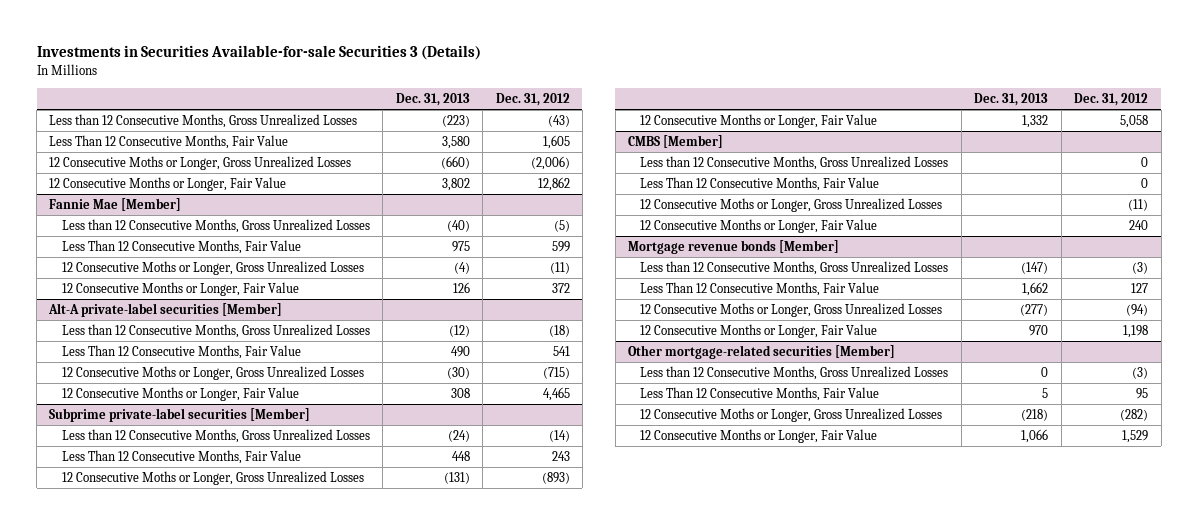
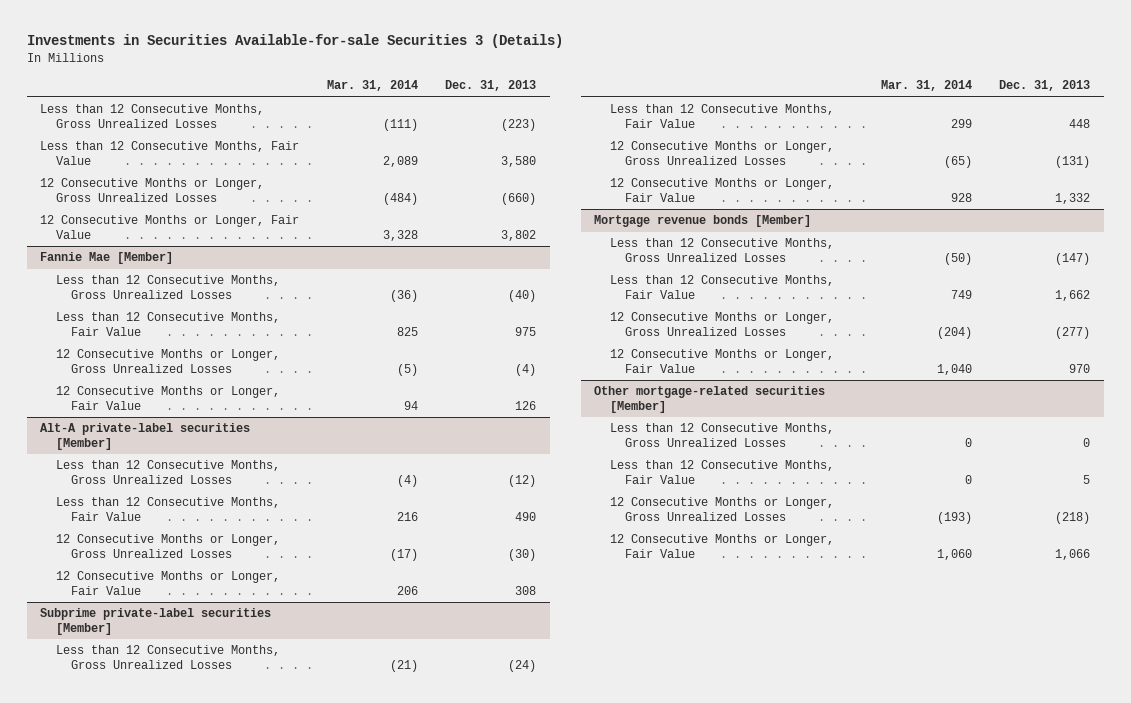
[495,92,570,106] Dec. 31, 2012 -> none
none -> [326,80,418,92] Mar. 31, 2014
[49,135,289,150] Less Than 12 Consecutive Months, Fair Value -> [40,141,300,165] Less than 12 Consecutive Months, Fair Value
[49,156,352,171] 12 Consecutive Moths or Longer, Gross Unrealized Losses -> [40,178,265,202] 12 Consecutive Months or Longer, Gross Unrealized Losses
[61,240,301,255] Less Than 12 Consecutive Months, Fair Value -> [55,312,280,336] Less than 12 Consecutive Months, Fair Value
[61,261,364,276] 12 Consecutive Moths or Longer, Gross Unrealized Losses -> [55,349,280,373] 12 Consecutive Months or Longer, Gross Unrealized Losses
[61,345,301,360] Less Than 12 Consecutive Months, Fair Value -> [55,497,280,521] Less than 12 Consecutive Months, Fair Value
[61,366,364,381] 12 Consecutive Moths or Longer, Gross Unrealized Losses -> [55,534,280,558] 12 Consecutive Months or Longer, Gross Unrealized Losses
[61,450,301,465] Less Than 12 Consecutive Months, Fair Value -> [609,104,834,128] Less than 12 Consecutive Months, Fair Value
[61,471,364,486] 12 Consecutive Moths or Longer, Gross Unrealized Losses -> [609,141,834,165] 12 Consecutive Months or Longer, Gross Unrealized Losses
[628,135,724,149] CMBS [Member] -> none
[640,156,949,171] Less than 12 Consecutive Months, Gross Unrealized Losses -> none
[640,177,880,192] Less Than 12 Consecutive Months, Fair Value -> none
[640,198,943,213] 12 Consecutive Moths or Longer, Gross Unrealized Losses -> none
[640,219,878,234] 12 Consecutive Months or Longer, Fair Value -> none
[640,282,880,297] Less Than 12 Consecutive Months, Fair Value -> [609,275,834,299] Less than 12 Consecutive Months, Fair Value
[640,303,943,318] 12 Consecutive Moths or Longer, Gross Unrealized Losses -> [609,312,834,336] 12 Consecutive Months or Longer, Gross Unrealized Losses
[640,387,880,402] Less Than 12 Consecutive Months, Fair Value -> [609,460,834,484] Less than 12 Consecutive Months, Fair Value
[640,408,943,423] 12 Consecutive Moths or Longer, Gross Unrealized Losses -> [609,497,834,521] 12 Consecutive Months or Longer, Gross Unrealized Losses

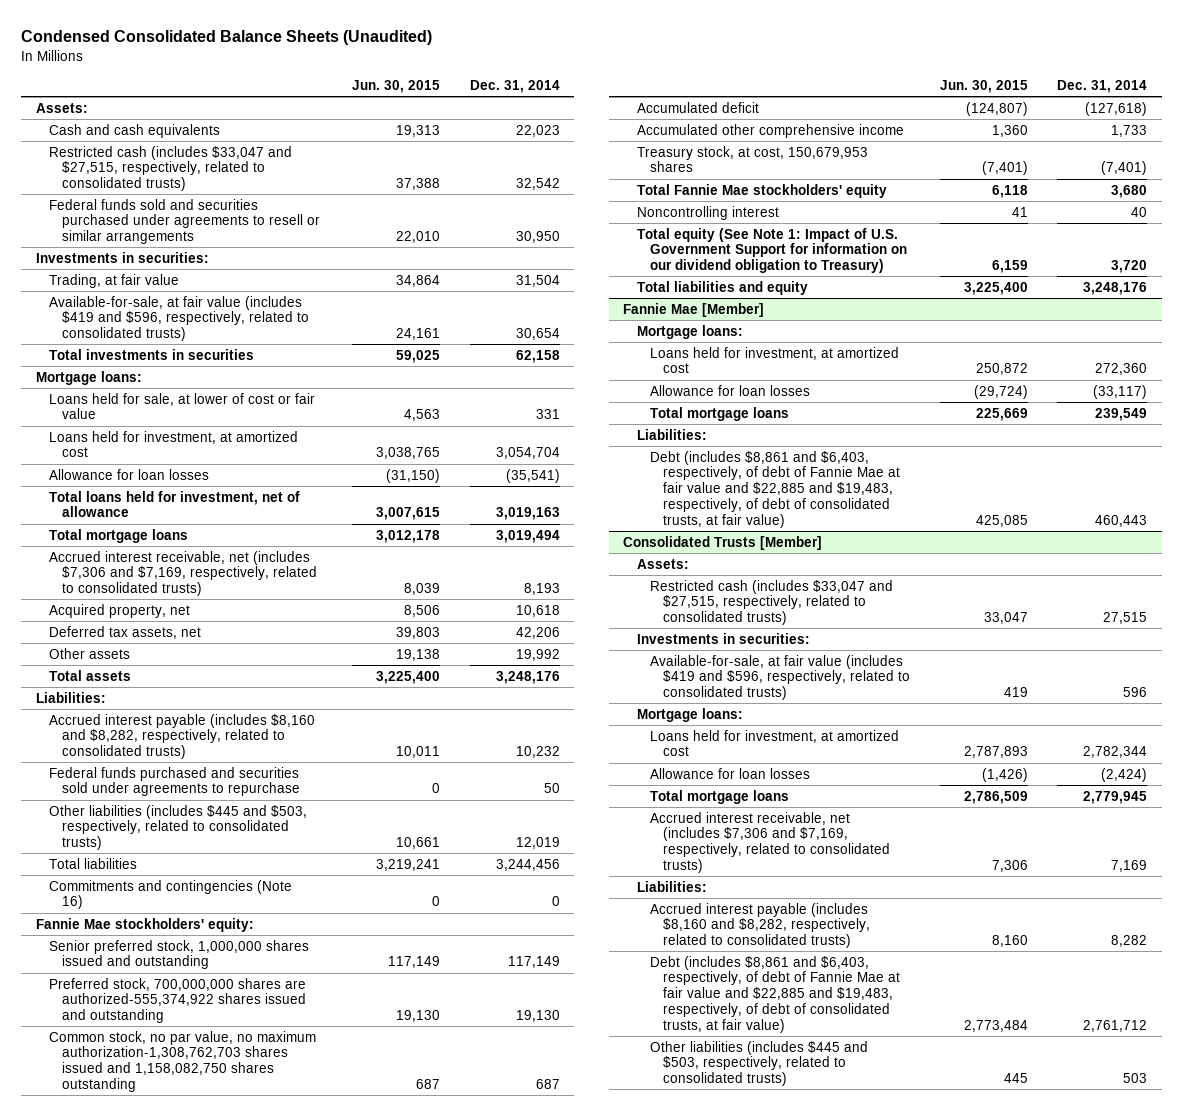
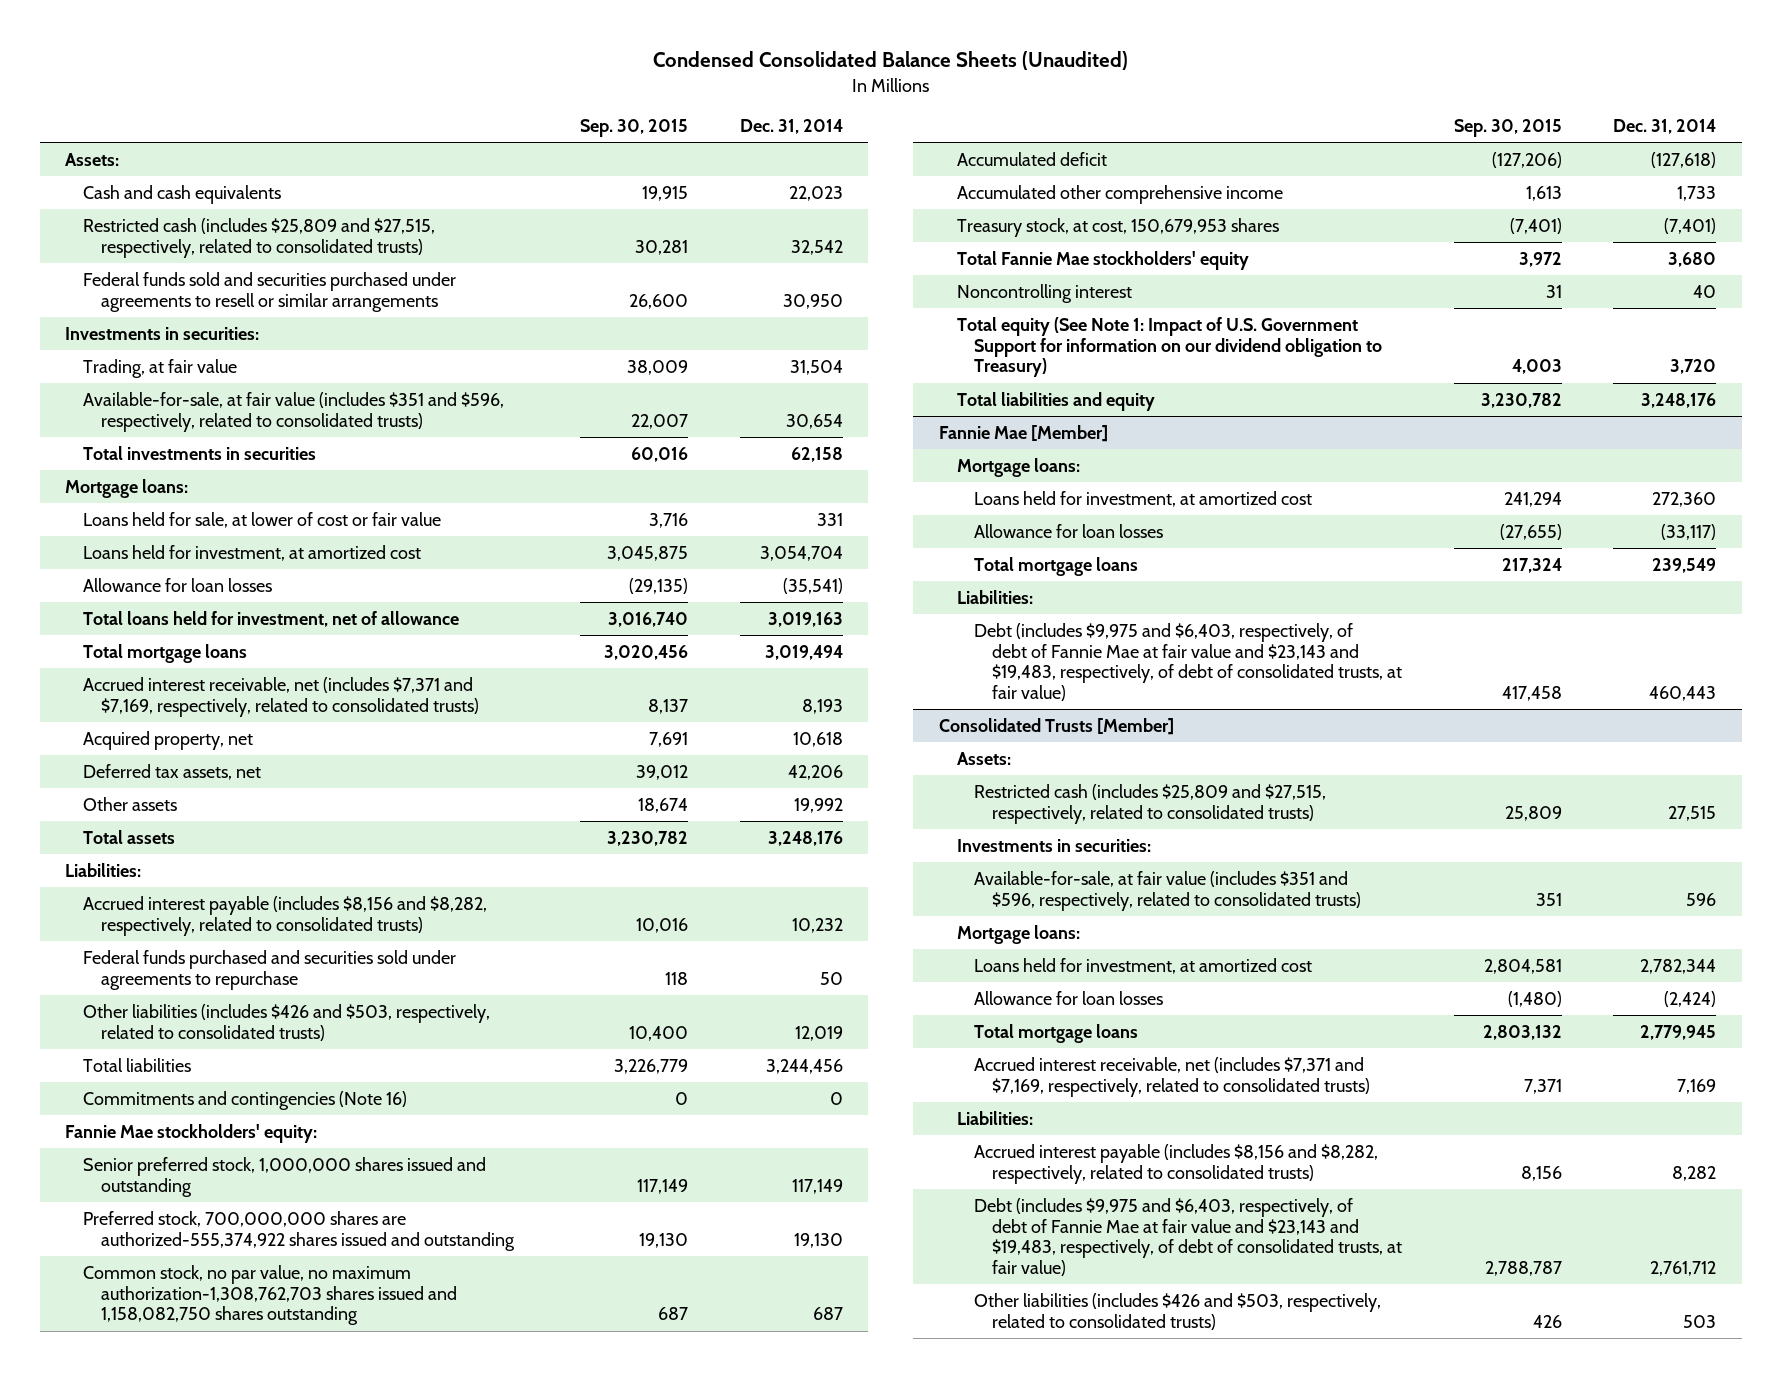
[352,80,441,94] Jun. 30, 2015 -> none
none -> [579,119,688,138] Sep. 30, 2015
[49,145,293,192] Restricted cash (includes $33,047 and $27,515, respectively, related to consolidated trusts) -> [83,217,436,258] Restricted cash (includes $25,809 and $27,515, respectively, related to consolidated trusts)
[49,295,310,342] Available-for-sale, at fair value (includes $419 and $596, respectively, related to consolidated trusts) -> [83,391,505,432] Available-for-sale, at fair value (includes $351 and $596, respectively, related to consolidated trusts)
[49,550,318,597] Accrued interest receivable, net (includes $7,306 and $7,169, respectively, related to consolidated trusts) -> [83,676,479,717] Accrued interest receivable, net (includes $7,371 and $7,169, respectively, related to consolidated trusts)
[49,713,316,760] Accrued interest payable (includes $8,160 and $8,282, respectively, related to consolidated trusts) -> [83,895,488,936] Accrued interest payable (includes $8,156 and $8,282, respectively, related to consolidated trusts)
[49,804,308,851] Other liabilities (includes $445 and $503, respectively, related to consolidated trusts) -> [83,1003,491,1041] Other liabilities (includes $426 and $503, respectively, related to consolidated trusts)
[649,450,901,528] Debt (includes $8,861 and $6,403, respectively, of debt of Fannie Mae at fair value and $22,885 and $19,483, respectively, of debt of consolidated trusts, at fair value) -> [974,622,1403,702] Debt (includes $9,975 and $6,403, respectively, of debt of Fannie Mae at fair value and $23,143 and $19,483, respectively, of debt of consolidated trusts, at fair value)
[649,579,893,626] Restricted cash (includes $33,047 and $27,515, respectively, related to consolidated trusts) -> [974,783,1327,824] Restricted cash (includes $25,809 and $27,515, respectively, related to consolidated trusts)
[649,654,911,701] Available-for-sale, at fair value (includes $419 and $596, respectively, related to consolidated trusts) -> [974,870,1362,911] Available-for-sale, at fair value (includes $351 and $596, respectively, related to consolidated trusts)
[649,811,891,874] Accrued interest receivable, net (includes $7,306 and $7,169, respectively, related to consolidated trusts) -> [974,1056,1371,1097] Accrued interest receivable, net (includes $7,371 and $7,169, respectively, related to consolidated trusts)
[649,902,871,949] Accrued interest payable (includes $8,160 and $8,282, respectively, related to consolidated trusts) -> [974,1143,1379,1184] Accrued interest payable (includes $8,156 and $8,282, respectively, related to consolidated trusts)
[649,955,901,1033] Debt (includes $8,861 and $6,403, respectively, of debt of Fannie Mae at fair value and $22,885 and $19,483, respectively, of debt of consolidated trusts, at fair value) -> [974,1197,1403,1277] Debt (includes $9,975 and $6,403, respectively, of debt of Fannie Mae at fair value and $23,143 and $19,483, respectively, of debt of consolidated trusts, at fair value)
[649,1040,868,1087] Other liabilities (includes $445 and $503, respectively, related to consolidated trusts) -> [974,1292,1382,1330] Other liabilities (includes $426 and $503, respectively, related to consolidated trusts)

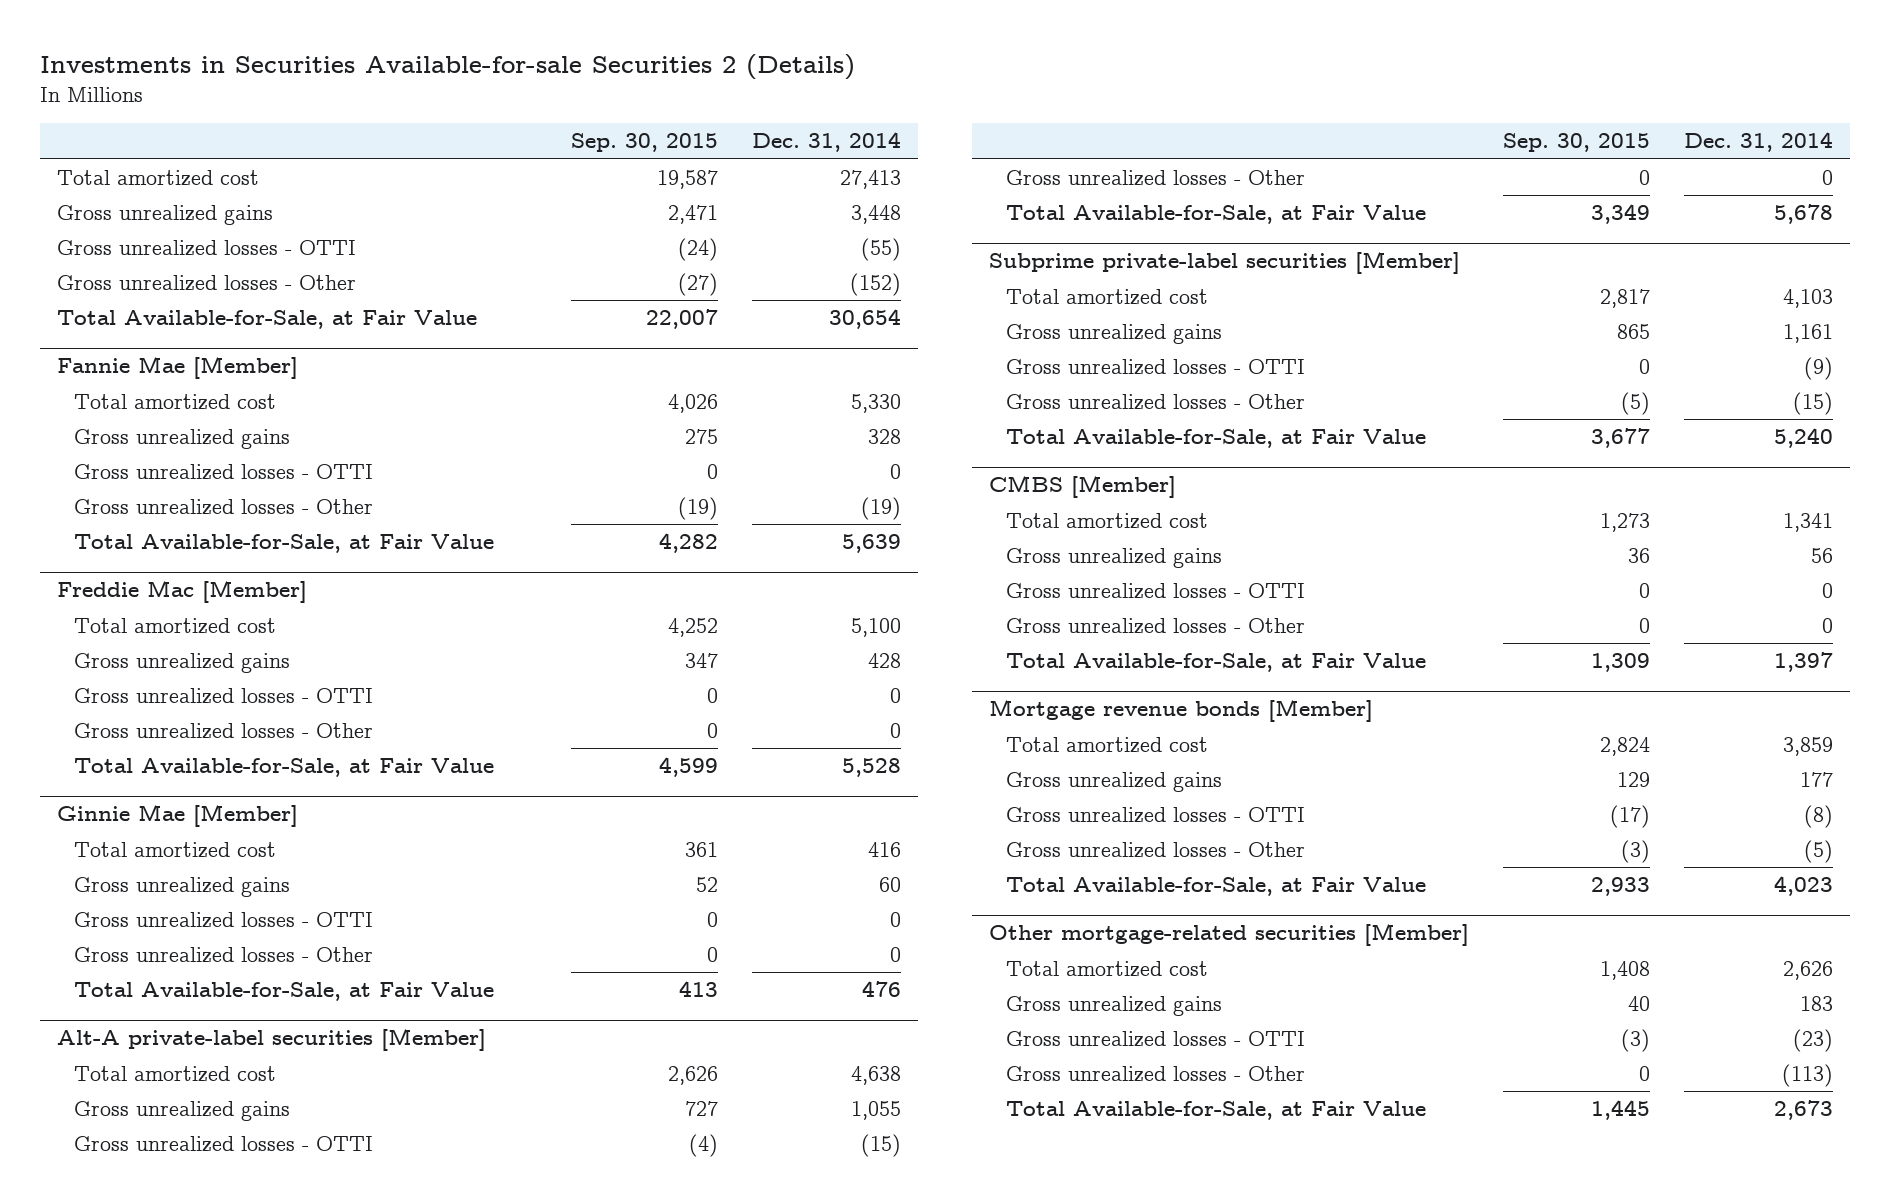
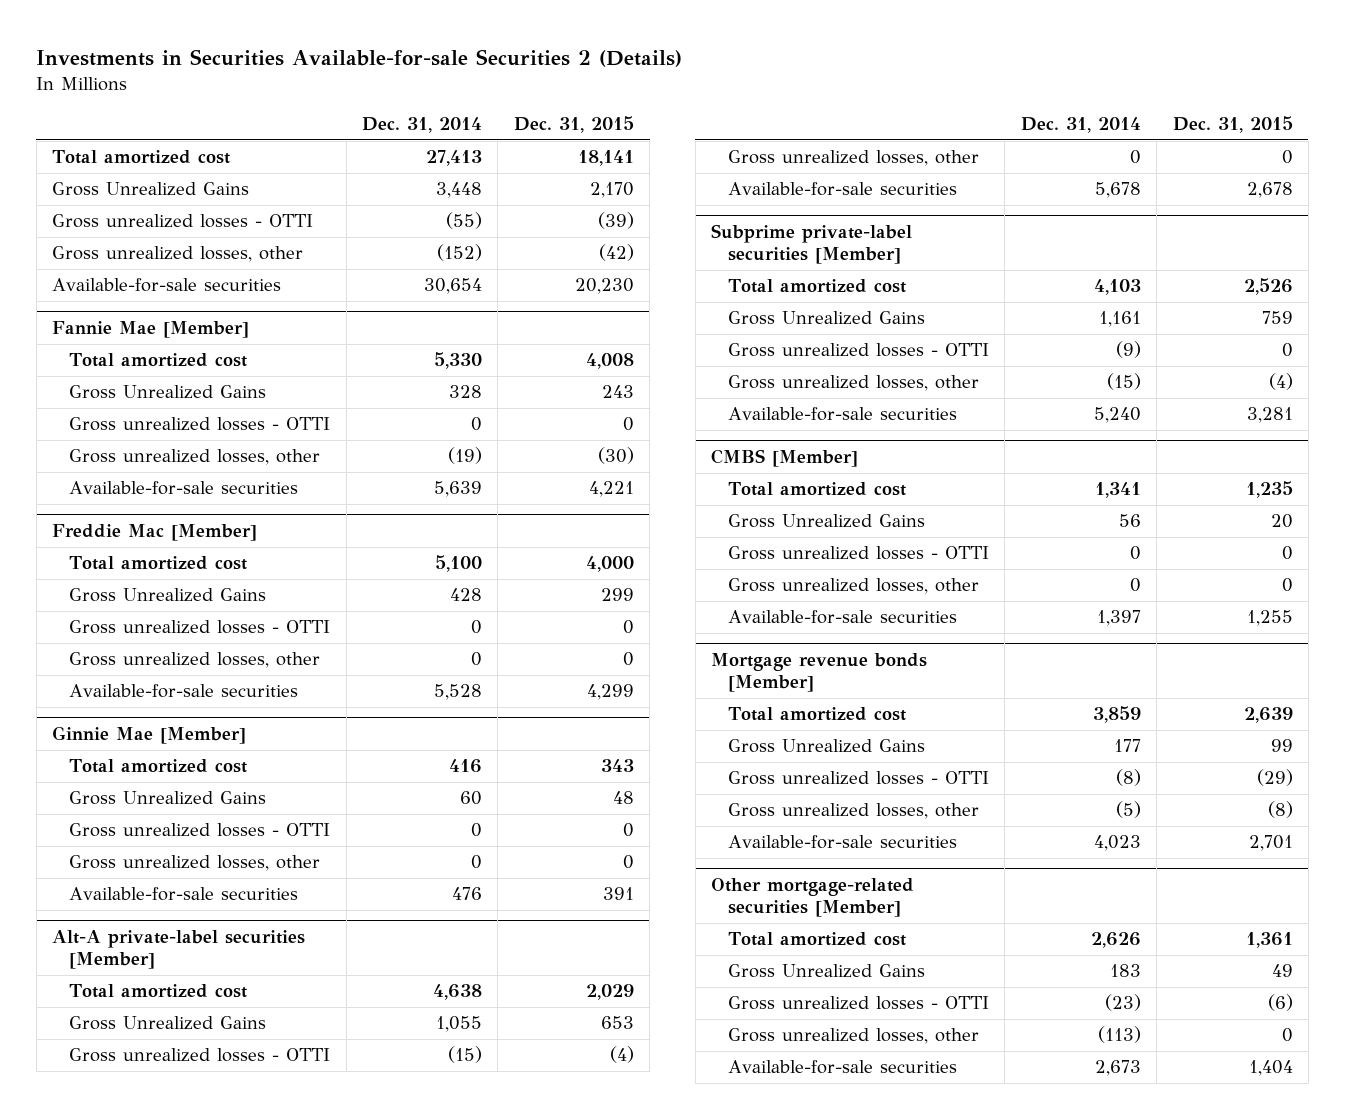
[570,133,718,153] Sep. 30, 2015 -> none
none -> [513,116,634,134] Dec. 31, 2015
[56,205,273,226] Gross unrealized gains -> [52,182,250,197] Gross Unrealized Gains
[56,275,356,292] Gross unrealized losses - Other -> [52,246,304,263] Gross unrealized losses, other
[56,310,477,330] Total Available-for-Sale, at Fair Value -> [52,278,282,293] Available-for-sale securities
[73,429,290,450] Gross unrealized gains -> [69,385,267,400] Gross Unrealized Gains
[73,499,373,516] Gross unrealized losses - Other -> [69,449,321,466] Gross unrealized losses, other
[73,534,494,554] Total Available-for-Sale, at Fair Value -> [69,481,299,496] Available-for-sale securities
[73,653,290,674] Gross unrealized gains -> [69,588,267,603] Gross Unrealized Gains
[73,723,373,740] Gross unrealized losses - Other -> [69,652,321,669] Gross unrealized losses, other
[73,758,494,778] Total Available-for-Sale, at Fair Value -> [69,684,299,699] Available-for-sale securities
[73,877,290,898] Gross unrealized gains -> [69,791,267,806] Gross Unrealized Gains
[73,947,373,964] Gross unrealized losses - Other -> [69,855,321,872] Gross unrealized losses, other
[73,982,494,1002] Total Available-for-Sale, at Fair Value -> [69,887,299,902] Available-for-sale securities
[73,1101,290,1122] Gross unrealized gains -> [69,1016,267,1031] Gross Unrealized Gains
[1005,170,1305,187] Gross unrealized losses - Other -> [728,150,980,167] Gross unrealized losses, other
[1005,205,1426,225] Total Available-for-Sale, at Fair Value -> [728,182,958,197] Available-for-sale securities
[1005,324,1222,345] Gross unrealized gains -> [728,311,926,326] Gross Unrealized Gains
[1005,394,1305,411] Gross unrealized losses - Other -> [728,375,980,392] Gross unrealized losses, other
[1005,429,1426,449] Total Available-for-Sale, at Fair Value -> [728,407,958,422] Available-for-sale securities
[1005,548,1222,569] Gross unrealized gains -> [728,514,926,529] Gross Unrealized Gains
[1005,618,1305,635] Gross unrealized losses - Other -> [728,578,980,595] Gross unrealized losses, other
[1005,653,1426,673] Total Available-for-Sale, at Fair Value -> [728,610,958,625] Available-for-sale securities
[1005,772,1222,793] Gross unrealized gains -> [728,739,926,754] Gross Unrealized Gains
[1005,842,1305,859] Gross unrealized losses - Other -> [728,803,980,820] Gross unrealized losses, other
[1005,877,1426,897] Total Available-for-Sale, at Fair Value -> [728,835,958,850] Available-for-sale securities
[1005,996,1222,1017] Gross unrealized gains -> [728,964,926,979] Gross Unrealized Gains
[1005,1066,1305,1083] Gross unrealized losses - Other -> [728,1028,980,1045] Gross unrealized losses, other
[1005,1101,1426,1121] Total Available-for-Sale, at Fair Value -> [728,1060,958,1075] Available-for-sale securities

